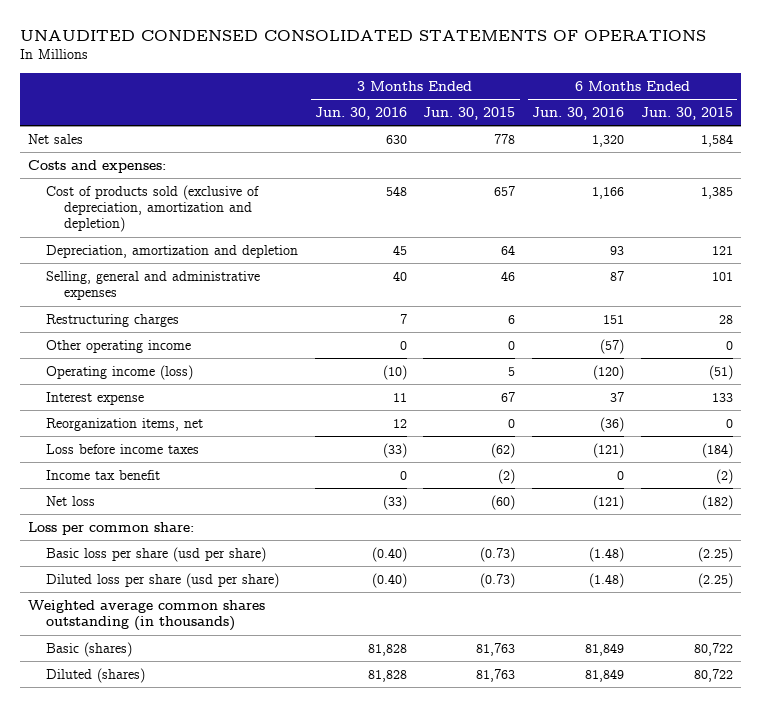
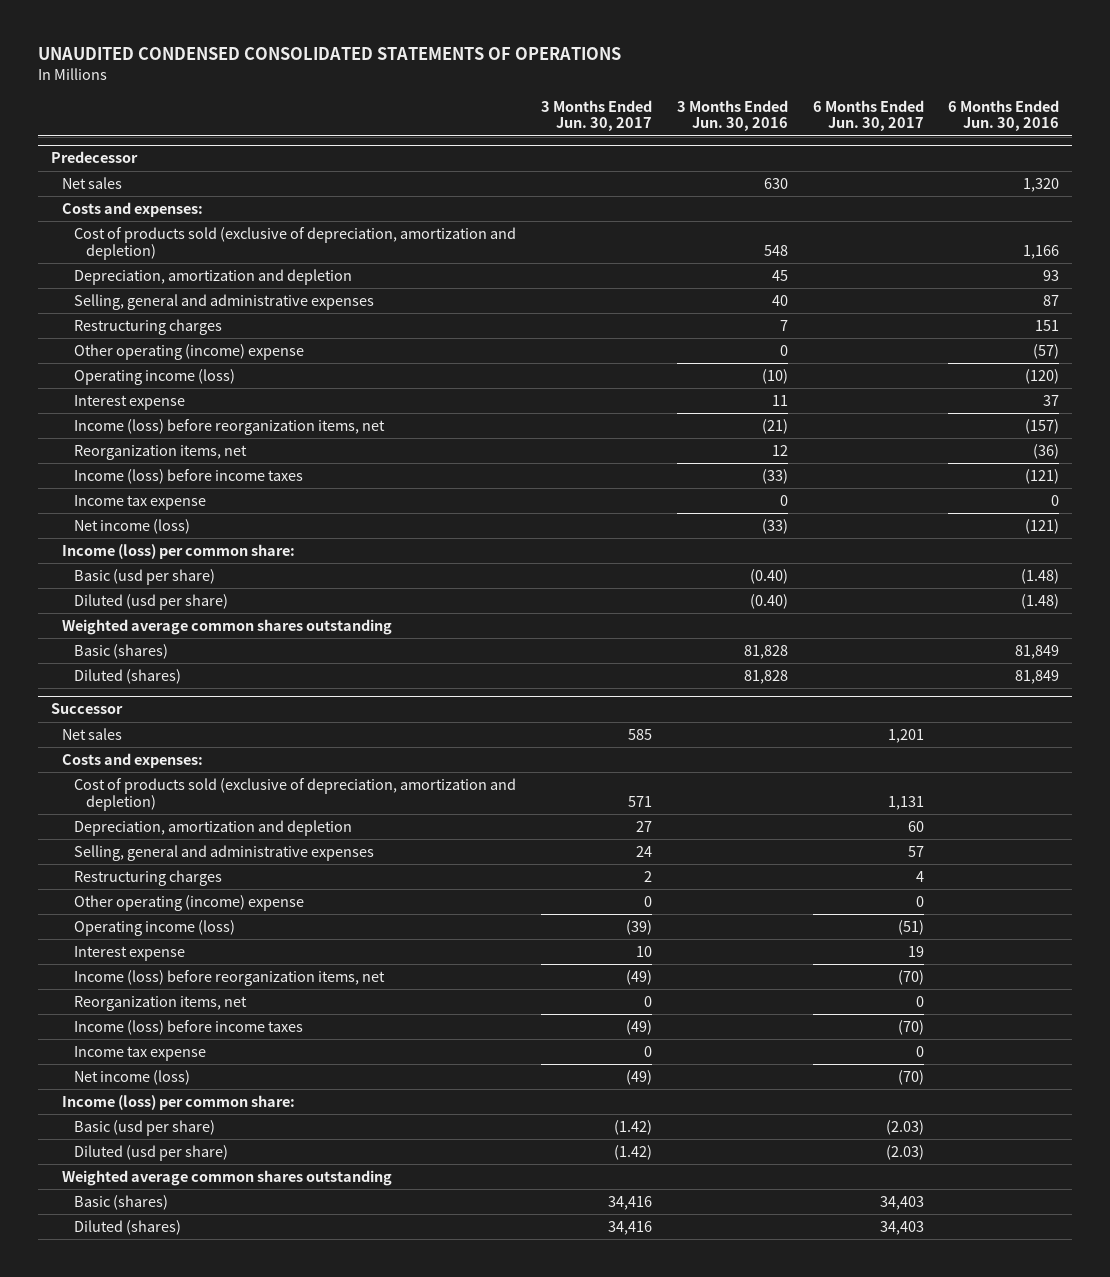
[423,107,516,121] Jun. 30, 2015 -> none
[641,107,734,121] Jun. 30, 2015 -> none
none -> [540,99,652,132] 3 Months Ended Jun. 30, 2017
none -> [812,99,924,132] 6 Months Ended Jun. 30, 2017
none -> [50,151,138,164] Predecessor
[45,339,191,353] Other operating income -> [74,343,305,360] Other operating (income) expense
none -> [74,418,386,435] Income (loss) before reorganization items, net
[45,443,199,454] Loss before income taxes -> [74,468,304,484] Income (loss) before income taxes
[45,469,160,480] Income tax benefit -> [74,494,207,510] Income tax expense
[45,495,95,506] Net loss -> [74,518,191,534] Net income (loss)
[27,521,194,535] Loss per common share: -> [62,543,296,559] Income (loss) per common share:
[45,546,266,562] Basic loss per share (usd per share) -> [74,568,216,585] Basic (usd per share)
[45,572,279,588] Diluted loss per share (usd per share) -> [74,593,229,610] Diluted (usd per share)
[27,599,265,632] Weighted average common shares outstanding (in thousands) -> [62,618,393,635] Weighted average common shares outstanding
none -> [50,703,123,715] Successor
none -> [62,727,123,740] Net sales
none -> [62,752,204,768] Costs and expenses:
none -> [74,777,517,811] Cost of products sold (exclusive of depreciation, amortization and depletion)
none -> [74,819,353,836] Depreciation, amortization and depletion
none -> [74,844,375,861] Selling, general and administrative expenses
none -> [74,869,223,886] Restructuring charges
none -> [74,894,305,911] Other operating (income) expense
none -> [74,919,236,936] Operating income (loss)
none -> [74,945,186,961] Interest expense
none -> [74,969,386,986] Income (loss) before reorganization items, net
none -> [74,995,248,1011] Reorganization items, net
none -> [74,1019,304,1035] Income (loss) before income taxes
none -> [74,1045,207,1061] Income tax expense
none -> [74,1069,191,1085] Net income (loss)
none -> [62,1094,296,1110] Income (loss) per common share:
none -> [74,1119,216,1136] Basic (usd per share)
none -> [74,1144,229,1161] Diluted (usd per share)
none -> [62,1169,393,1186] Weighted average common shares outstanding
none -> [74,1194,169,1210] Basic (shares)
none -> [74,1219,182,1235] Diluted (shares)

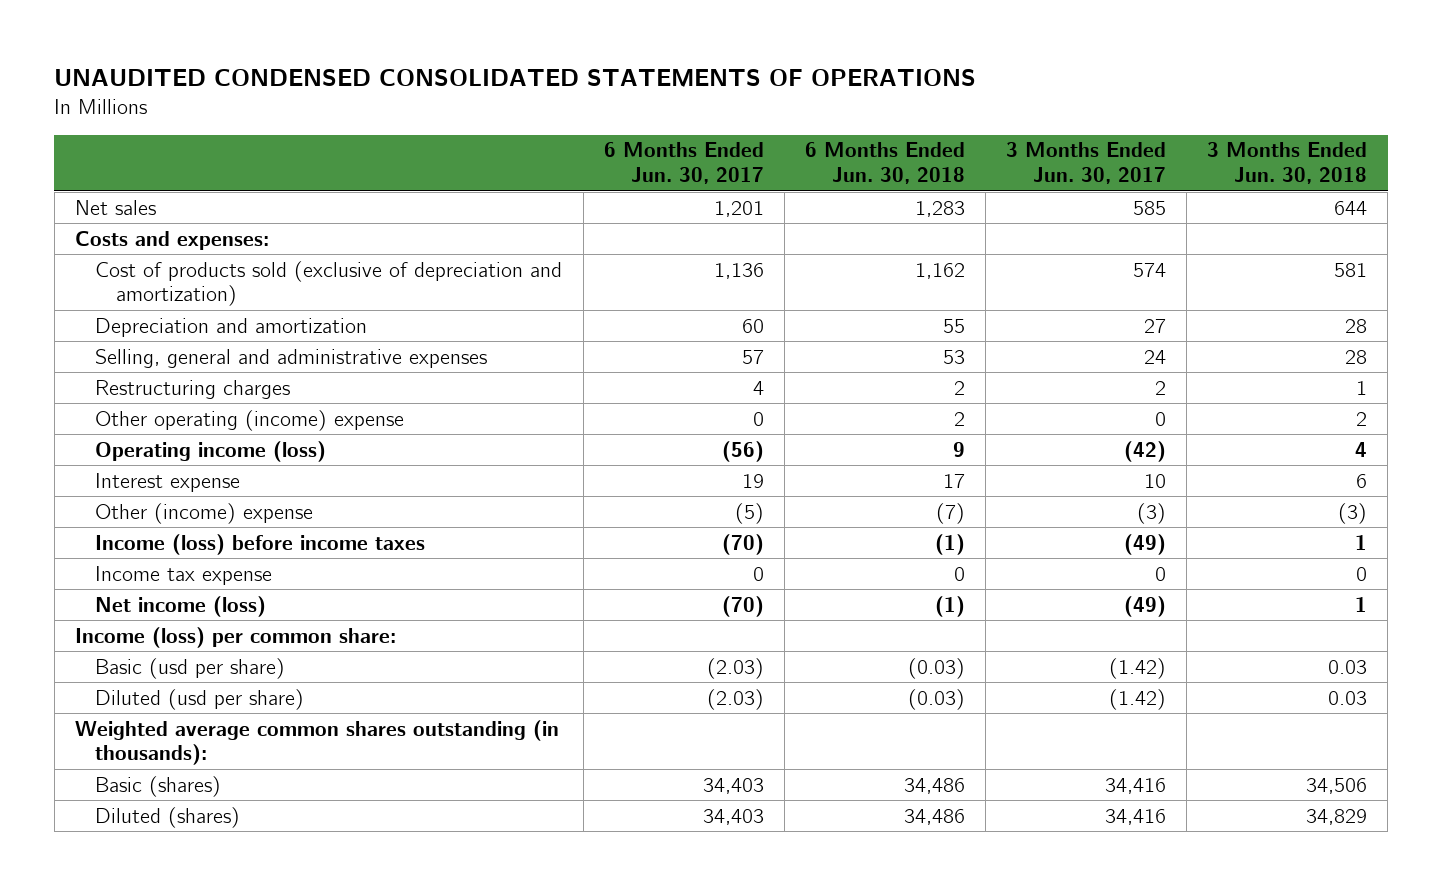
[676,99,788,132] 3 Months Ended Jun. 30, 2016 -> none
[948,99,1060,132] 6 Months Ended Jun. 30, 2016 -> none
none -> [804,142,965,185] 6 Months Ended Jun. 30, 2018
none -> [1207,142,1368,185] 3 Months Ended Jun. 30, 2018
[50,151,138,164] Predecessor -> none
[62,176,123,189] Net sales -> none
[62,201,204,217] Costs and expenses: -> none
[74,226,517,260] Cost of products sold (exclusive of depreciation, amortization and depletion) -> none
[74,268,353,285] Depreciation, amortization and depletion -> none
[74,293,375,310] Selling, general and administrative expenses -> none
[74,318,223,335] Restructuring charges -> none
[74,343,305,360] Other operating (income) expense -> none
[74,368,236,385] Operating income (loss) -> none
[74,394,186,410] Interest expense -> none
[74,418,386,435] Income (loss) before reorganization items, net -> none
[74,444,248,460] Reorganization items, net -> none
[74,468,304,484] Income (loss) before income taxes -> none
[74,494,207,510] Income tax expense -> none
[74,518,191,534] Net income (loss) -> none
[62,543,296,559] Income (loss) per common share: -> none
[74,568,216,585] Basic (usd per share) -> none
[74,593,229,610] Diluted (usd per share) -> none
[62,618,393,635] Weighted average common shares outstanding -> none
[74,643,169,659] Basic (shares) -> none
[74,668,182,684] Diluted (shares) -> none
[50,703,123,715] Successor -> none
[74,777,517,811] Cost of products sold (exclusive of depreciation, amortization and depletion) -> [95,260,563,307] Cost of products sold (exclusive of depreciation and amortization)
[627,795,652,807] 571 -> [1132,262,1166,277] 574
[887,795,924,810] 1,131 -> [713,262,764,279] 1,136
[74,819,353,836] Depreciation, amortization and depletion -> [95,317,368,337] Depreciation and amortization
[625,919,652,935] (39) -> [1123,440,1166,462] (42)
[897,919,924,935] (51) -> [721,440,764,462] (56)
[74,969,386,986] Income (loss) before reorganization items, net -> none
[74,995,248,1011] Reorganization items, net -> none
none -> [95,502,314,524] Other (income) expense
[62,1169,393,1186] Weighted average common shares outstanding -> [74,719,559,766] Weighted average common shares outstanding (in thousands):

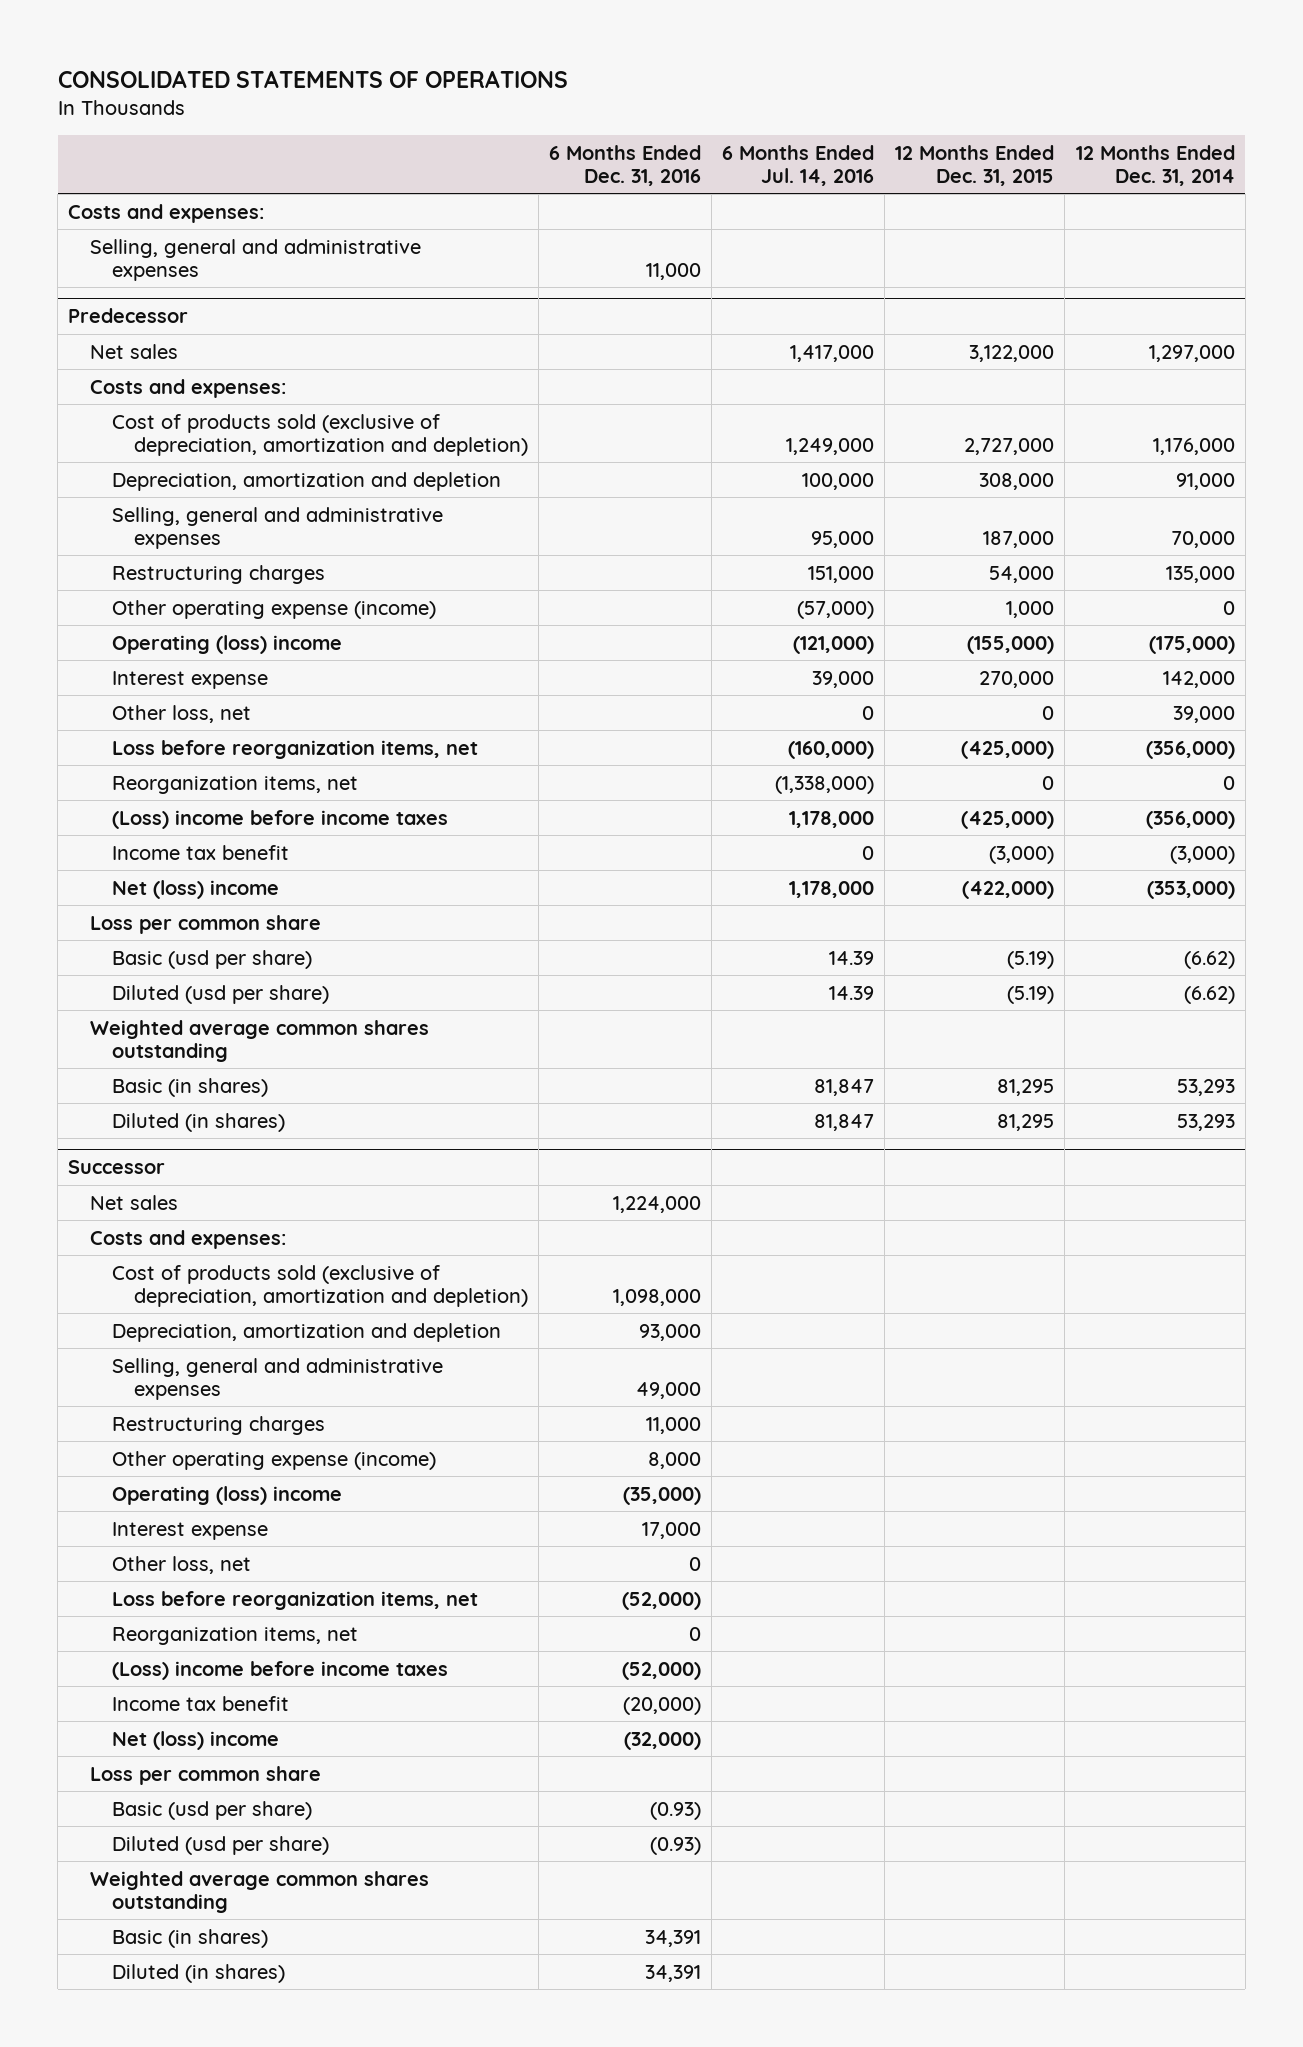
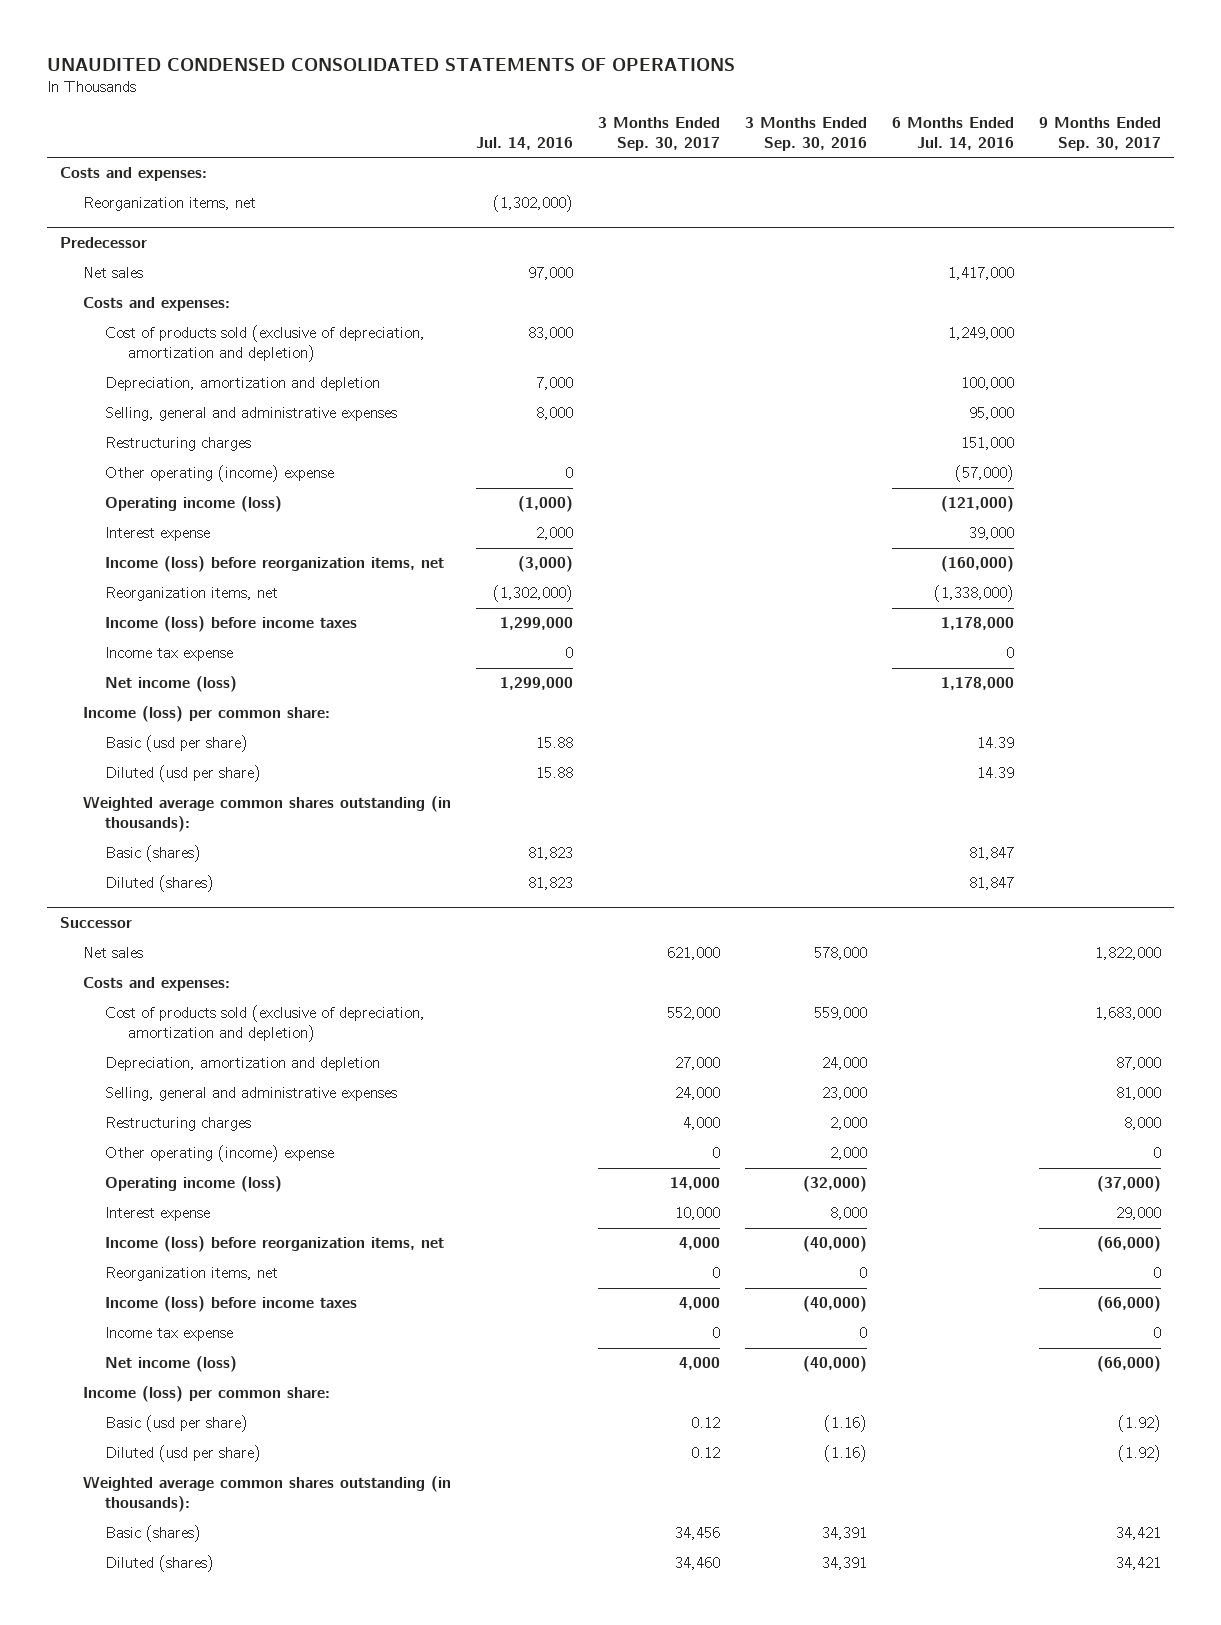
[57,70,568,89] CONSOLIDATED STATEMENTS OF OPERATIONS -> [47,58,736,72] UNAUDITED CONDENSED CONSOLIDATED STATEMENTS OF OPERATIONS
[549,144,702,186] 6 Months Ended Dec. 31, 2016 -> none
[895,144,1055,186] 12 Months Ended Dec. 31, 2015 -> none
[1075,144,1235,186] 12 Months Ended Dec. 31, 2014 -> none
none -> [475,136,573,150] Jul. 14, 2016
none -> [597,117,720,151] 3 Months Ended Sep. 30, 2017
none -> [744,117,867,151] 3 Months Ended Sep. 30, 2016
none -> [1039,117,1162,151] 9 Months Ended Sep. 30, 2017
[90,238,422,281] Selling, general and administrative expenses -> none
none -> [82,197,256,212] Reorganization items, net
[112,599,437,619] Other operating expense (income) -> [105,465,335,483] Other operating (income) expense
[112,634,343,654] Operating (loss) income -> [105,496,283,513] Operating income (loss)
[112,704,252,723] Other loss, net -> none
[112,739,479,759] Loss before reorganization items, net -> [105,556,445,573] Income (loss) before reorganization items, net
[112,809,449,829] (Loss) income before income taxes -> [105,616,358,633] Income (loss) before income taxes
[112,844,290,860] Income tax benefit -> [105,647,234,662] Income tax expense
[112,879,280,899] Net (loss) income -> [105,676,238,693] Net income (loss)
[90,914,322,934] Loss per common share -> [82,706,330,723] Income (loss) per common share:
[90,1019,430,1062] Weighted average common shares outstanding -> [82,796,451,832] Weighted average common shares outstanding (in thousands):
[112,1077,269,1097] Basic (in shares) -> [105,845,202,863] Basic (shares)
[112,1112,286,1132] Diluted (in shares) -> [105,875,215,893] Diluted (shares)
[112,1450,437,1470] Other operating expense (income) -> [105,1145,335,1163] Other operating (income) expense
[112,1485,343,1505] Operating (loss) income -> [105,1176,283,1193] Operating income (loss)
[112,1555,252,1574] Other loss, net -> none
[112,1590,479,1610] Loss before reorganization items, net -> [105,1236,445,1253] Income (loss) before reorganization items, net
[112,1660,449,1680] (Loss) income before income taxes -> [105,1296,358,1313] Income (loss) before income taxes
[112,1695,290,1711] Income tax benefit -> [105,1327,234,1342] Income tax expense
[112,1730,280,1750] Net (loss) income -> [105,1356,238,1373] Net income (loss)
[90,1765,322,1785] Loss per common share -> [82,1386,330,1403] Income (loss) per common share:
[90,1870,430,1913] Weighted average common shares outstanding -> [82,1476,451,1512] Weighted average common shares outstanding (in thousands):
[112,1928,269,1948] Basic (in shares) -> [105,1525,202,1543] Basic (shares)
[112,1963,286,1983] Diluted (in shares) -> [105,1555,215,1573] Diluted (shares)

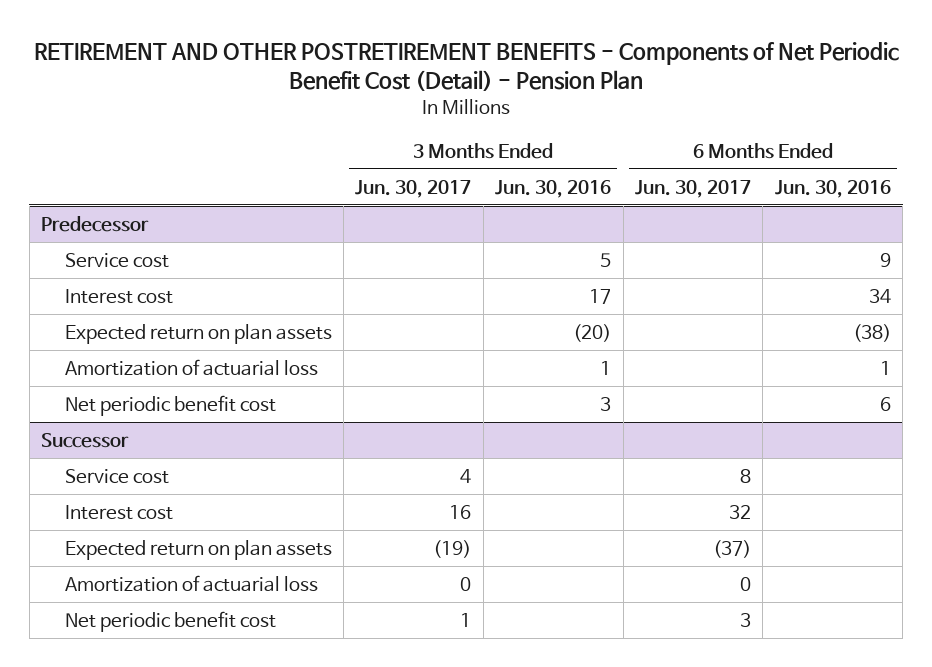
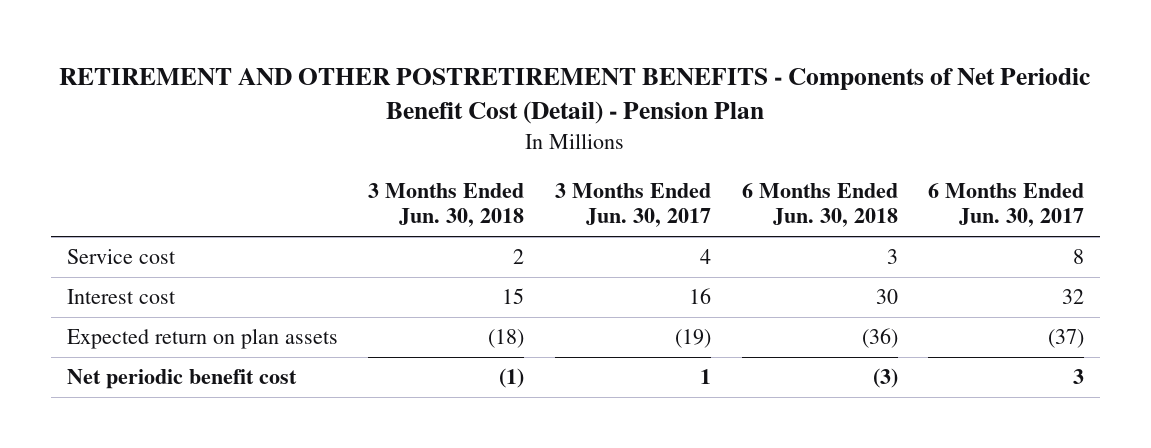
[495,179,612,198] Jun. 30, 2016 -> none
[774,179,891,198] Jun. 30, 2016 -> none
none -> [368,183,525,228] 3 Months Ended Jun. 30, 2018
none -> [741,183,898,228] 6 Months Ended Jun. 30, 2018
[41,215,150,232] Predecessor -> none
[64,252,169,268] Service cost -> none
[64,288,173,304] Interest cost -> none
[64,323,332,344] Expected return on plan assets -> none
[64,358,318,376] Amortization of actuarial loss -> none
[64,394,276,416] Net periodic benefit cost -> none
[41,432,130,448] Successor -> none
[64,574,318,592] Amortization of actuarial loss -> none

